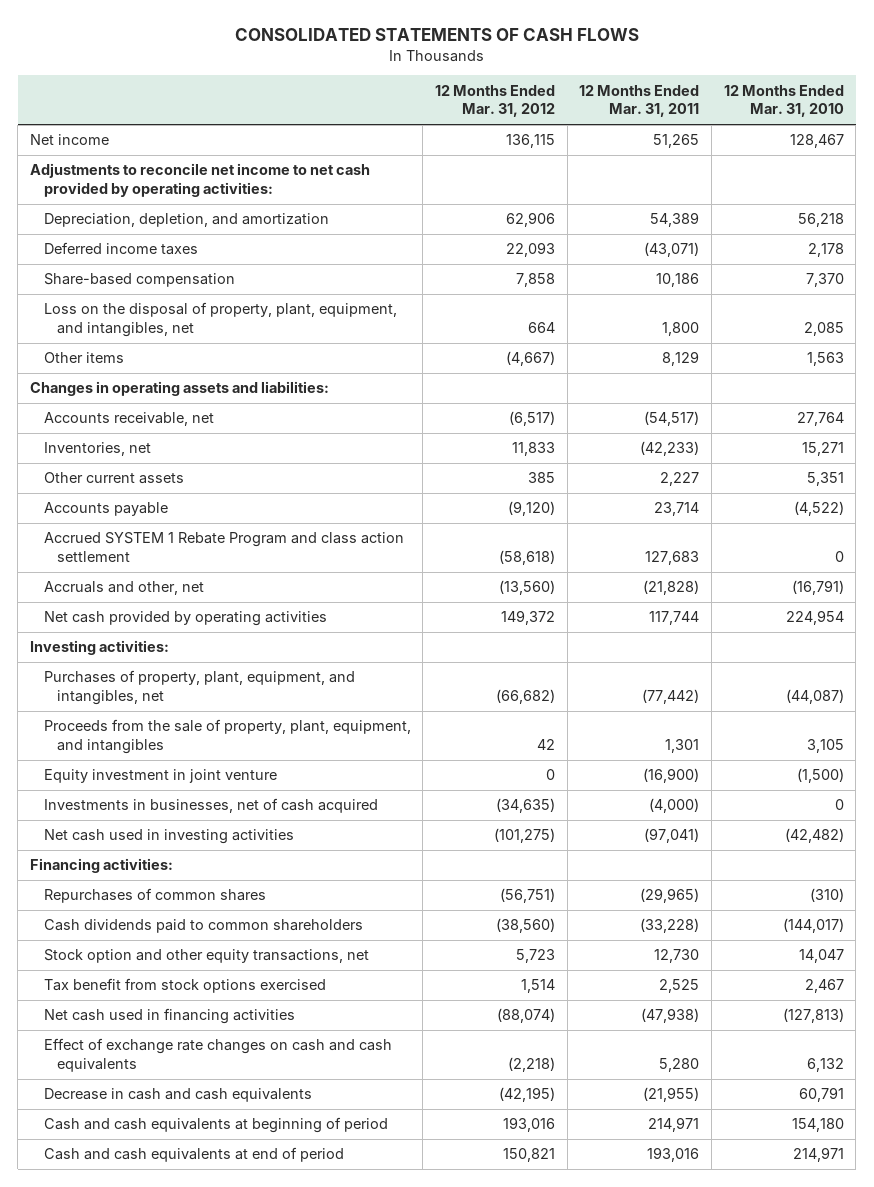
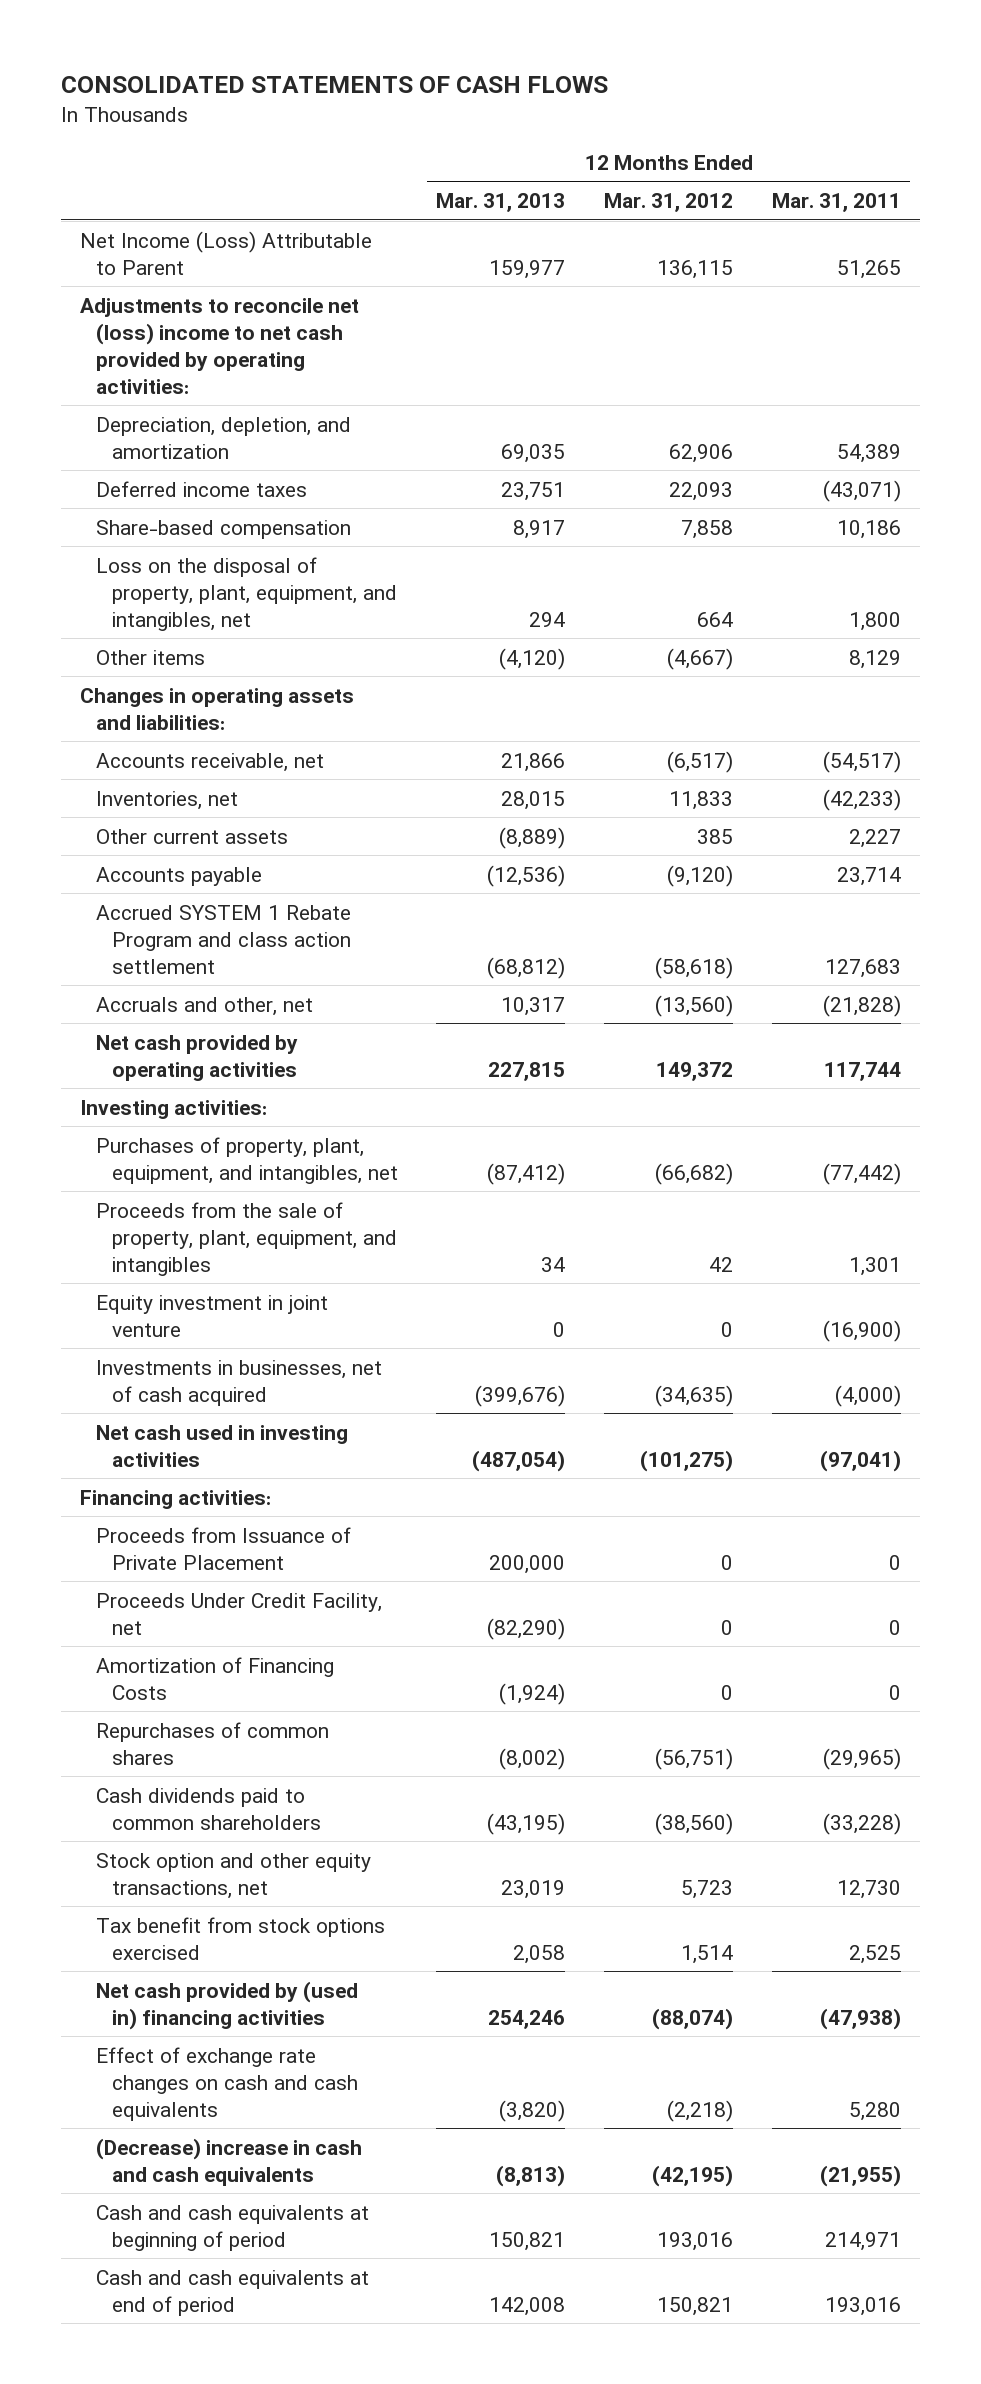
[723,84,844,118] 12 Months Ended Mar. 31, 2010 -> none
none -> [436,193,566,213] Mar. 31, 2013
[29,134,109,146] Net income -> [79,230,372,275] Net Income (Loss) Attributable to Parent
[29,163,370,198] Adjustments to reconcile net income to net cash provided by operating activities: -> [79,297,359,394] Adjustments to reconcile net (loss) income to net cash provided by operating activities:
none -> [95,1526,351,1570] Proceeds from Issuance of Private Placement
none -> [95,1592,382,1635] Proceeds Under Credit Facility, net
none -> [95,1656,334,1700] Amortization of Financing Costs
[43,1008,295,1025] Net cash used in financing activities -> [95,1980,358,2030] Net cash provided by (used in) financing activities
[43,1088,312,1103] Decrease in cash and cash equivalents -> [95,2137,362,2186] (Decrease) increase in cash and cash equivalents

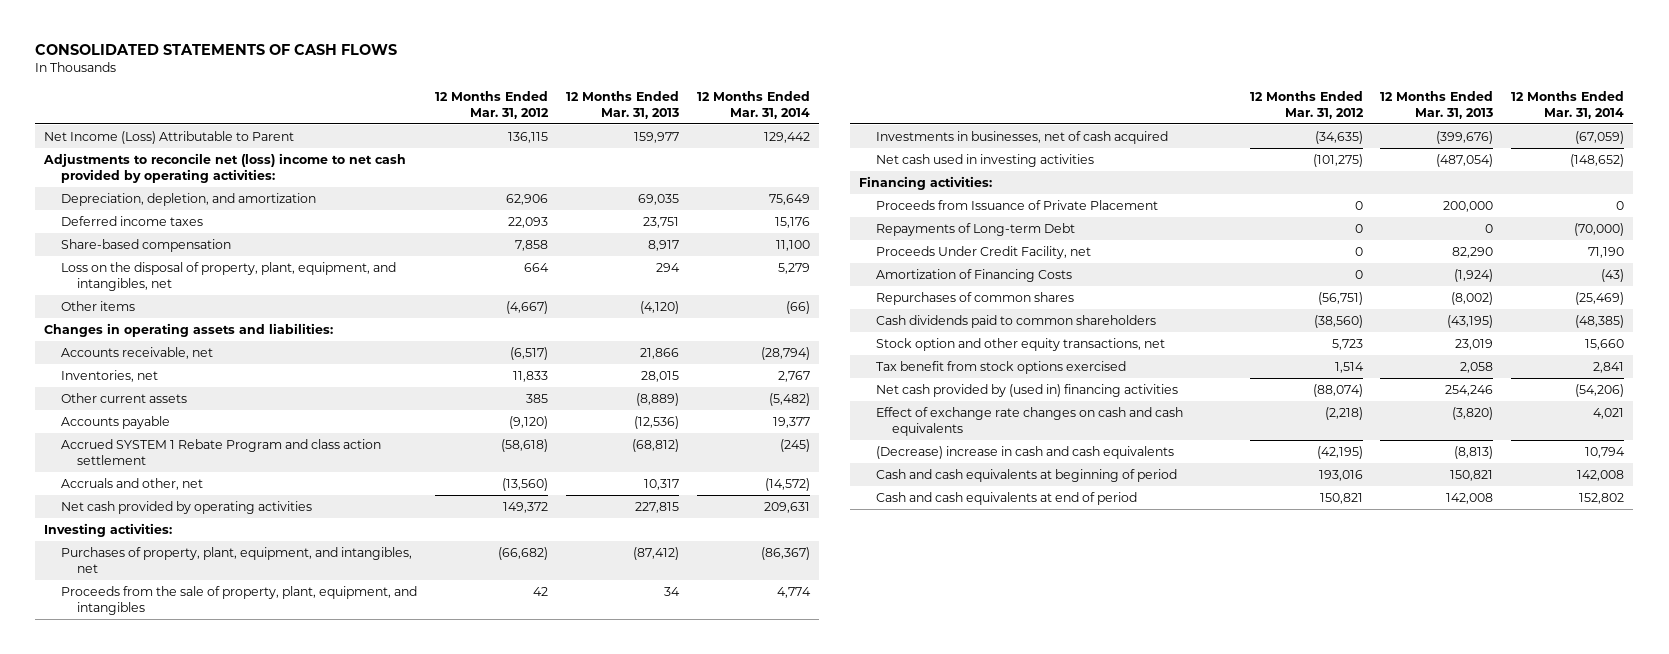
[771,193,901,213] Mar. 31, 2011 -> none
none -> [696,90,810,119] 12 Months Ended Mar. 31, 2014
[95,1294,328,1337] Equity investment in joint venture -> none
none -> [875,222,1075,236] Repayments of Long-term Debt
[487,1617,566,1640] (82,290) -> [1452,246,1494,258] 82,290

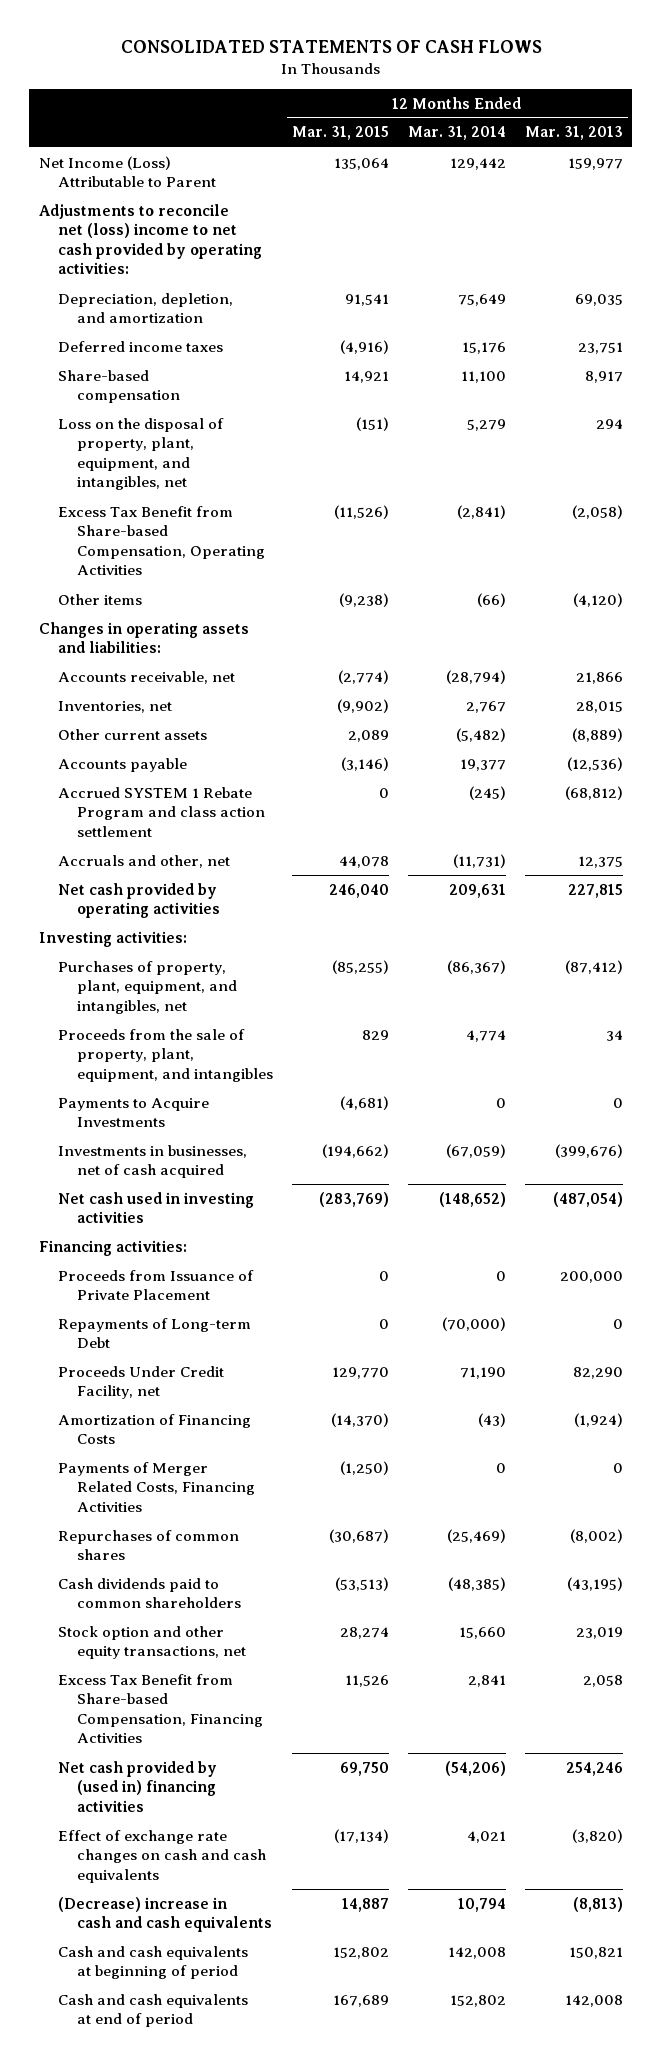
[434,90,549,119] 12 Months Ended Mar. 31, 2012 -> none
none -> [292,126,390,141] Mar. 31, 2015
none -> [57,505,266,576] Excess Tax Benefit from Share-based Compensation, Operating Activities
[643,478,679,490] 10,317 -> [577,855,623,868] 12,375
[764,477,810,491] (14,572) -> [452,853,506,868] (11,731)
none -> [57,1097,209,1128] Payments to Acquire Investments
none -> [57,1461,256,1512] Payments of Merger Related Costs, Financing Activities
[875,360,1126,374] Tax benefit from stock options exercised -> [57,1673,264,1744] Excess Tax Benefit from Share-based Compensation, Financing Activities

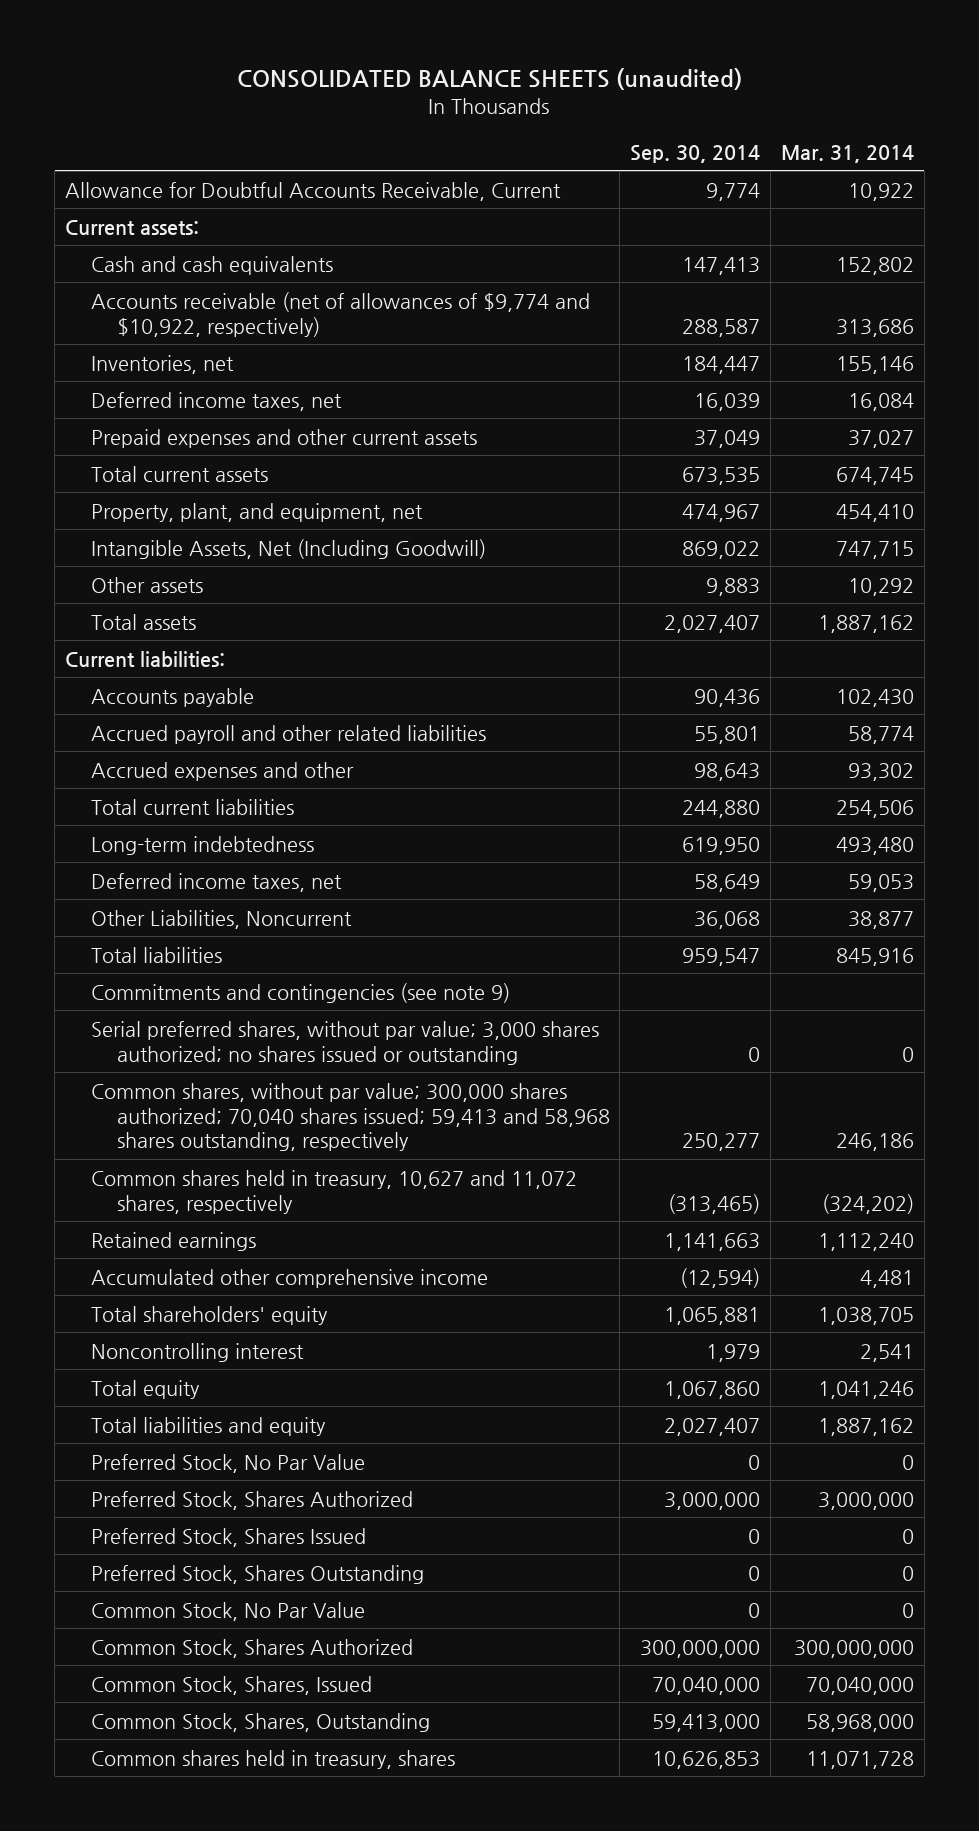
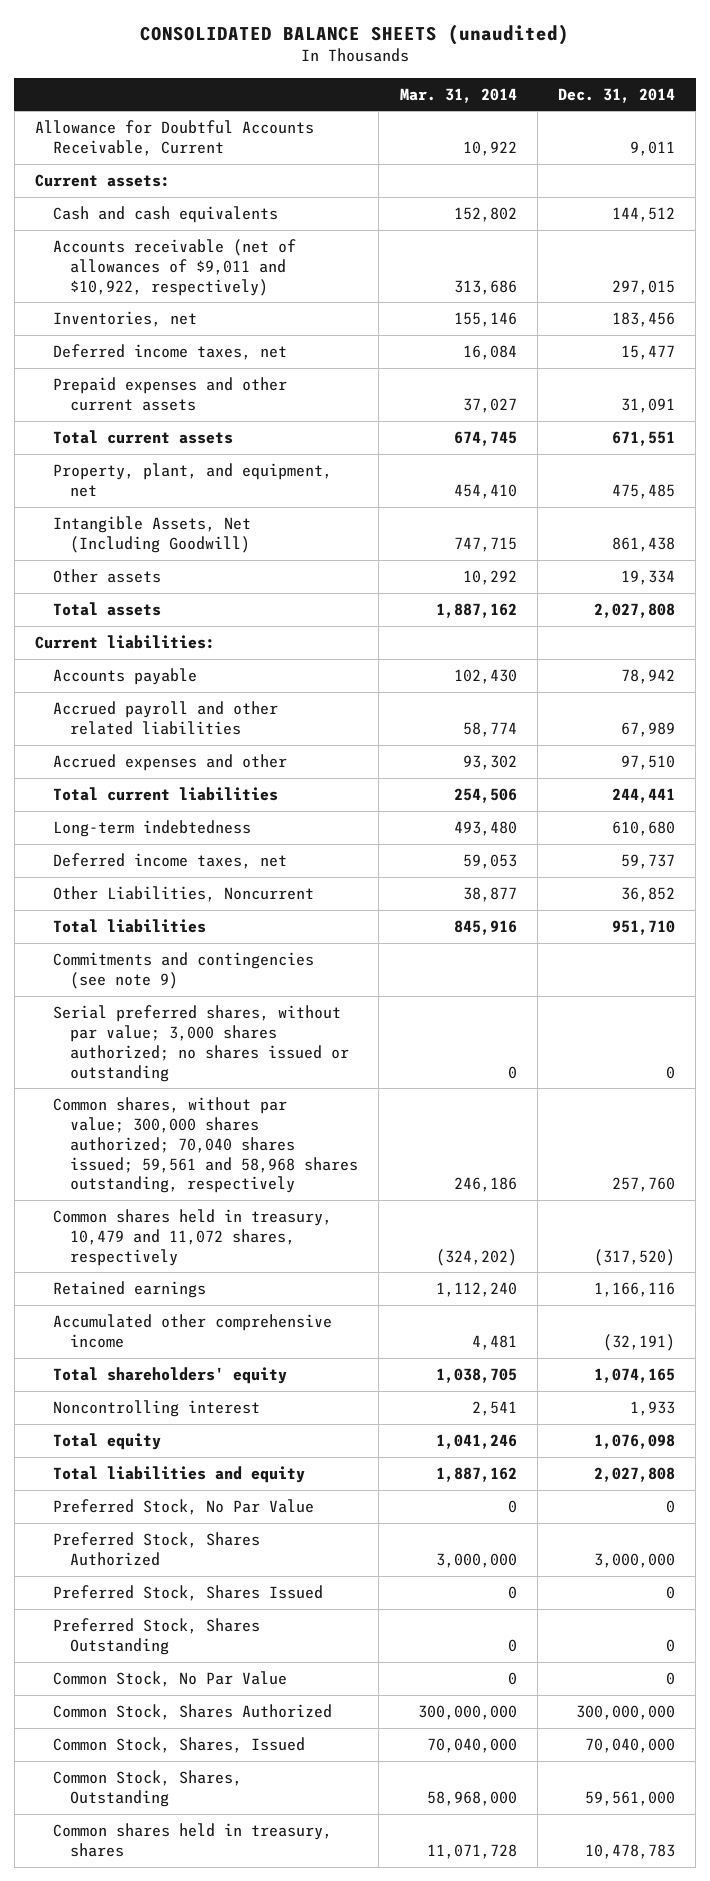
[630,144,761,163] Sep. 30, 2014 -> none
none -> [557,87,675,103] Dec. 31, 2014
[90,291,590,337] Accounts receivable (net of allowances of $9,774 and $10,922, respectively) -> [52,239,296,296] Accounts receivable (net of allowances of $9,011 and $10,922, respectively)
[90,1082,610,1152] Common shares, without par value; 300,000 shares authorized; 70,040 shares issued; 59,413 and 58,968 shares outstanding, respectively -> [52,1097,359,1194] Common shares, without par value; 300,000 shares authorized; 70,040 shares issued; 59,561 and 58,968 shares outstanding, respectively
[90,1169,577,1214] Common shares held in treasury, 10,627 and 11,072 shares, respectively -> [52,1209,332,1266] Common shares held in treasury, 10,479 and 11,072 shares, respectively

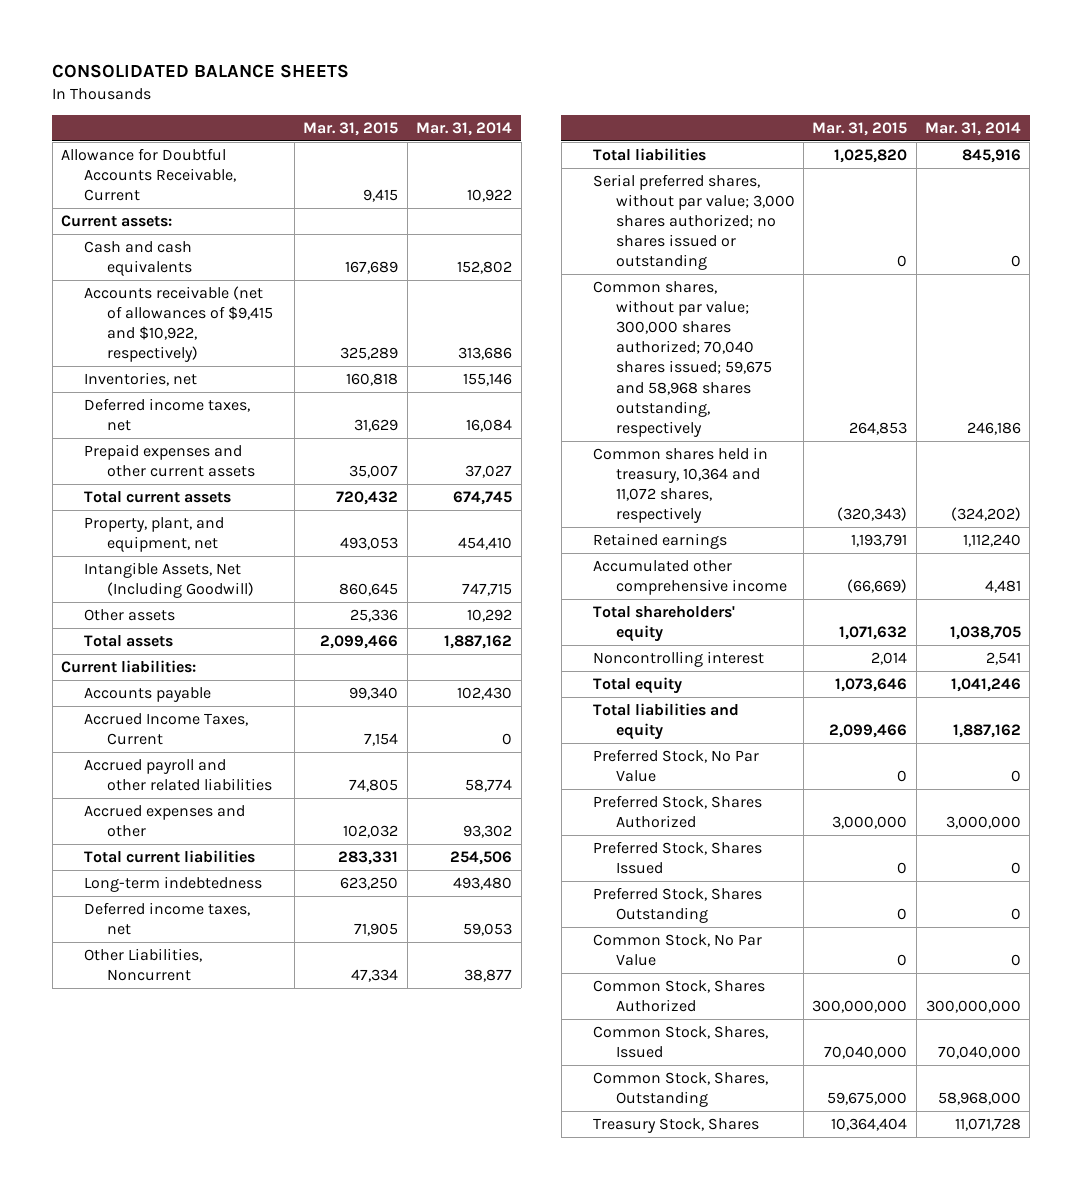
[140,23,570,45] CONSOLIDATED BALANCE SHEETS (unaudited) -> [52,64,350,79] CONSOLIDATED BALANCE SHEETS
[557,87,675,103] Dec. 31, 2014 -> none
none -> [303,121,399,136] Mar. 31, 2015
[52,239,296,296] Accounts receivable (net of allowances of $9,011 and $10,922, respectively) -> [83,285,273,363] Accounts receivable (net of allowances of $9,415 and $10,922, respectively)
none -> [83,712,248,746] Accrued Income Taxes, Current
[52,952,314,989] Commitments and contingencies (see note 9) -> none
[52,1097,359,1194] Common shares, without par value; 300,000 shares authorized; 70,040 shares issued; 59,561 and 58,968 shares outstanding, respectively -> [592,280,772,437] Common shares, without par value; 300,000 shares authorized; 70,040 shares issued; 59,675 and 58,968 shares outstanding, respectively
[52,1209,332,1266] Common shares held in treasury, 10,479 and 11,072 shares, respectively -> [592,446,768,524] Common shares held in treasury, 10,364 and 11,072 shares, respectively
[52,1823,332,1857] Common shares held in treasury, shares -> [592,1117,759,1133] Treasury Stock, Shares

